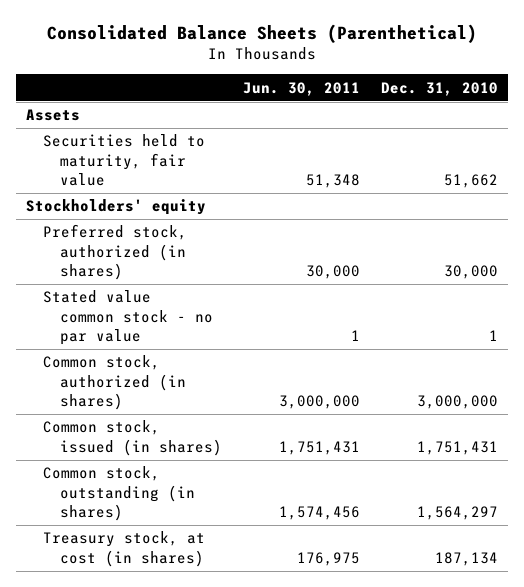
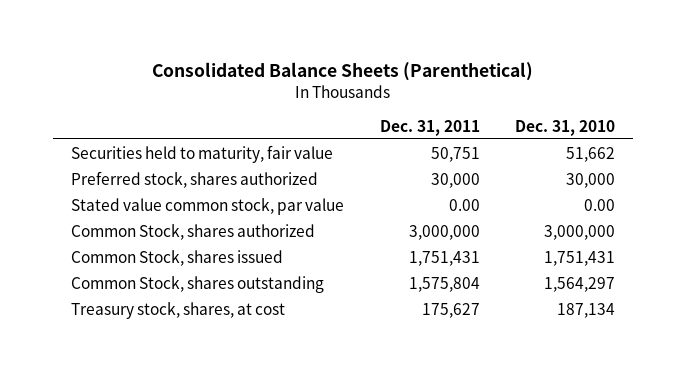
[242,81,360,96] Jun. 30, 2011 -> none
none -> [379,119,480,136] Dec. 31, 2011
[26,109,81,122] Assets -> none
[26,199,207,216] Stockholders' equity -> none
[43,224,188,281] Preferred stock, authorized (in shares) -> [70,170,318,188] Preferred stock, shares authorized
[43,290,213,346] Stated value common stock - no par value -> [70,197,344,215] Stated value common stock, par value
[488,330,498,342] 1 -> [584,198,616,211] 0.00
[43,355,186,411] Common stock, authorized (in shares) -> [70,223,315,240] Common Stock, shares authorized
[43,420,222,456] Common stock, issued (in shares) -> [70,249,283,266] Common Stock, shares issued
[43,466,195,522] Common stock, outstanding (in shares) -> [70,275,324,293] Common Stock, shares outstanding
[43,531,206,567] Treasury stock, at cost (in shares) -> [70,301,285,319] Treasury stock, shares, at cost

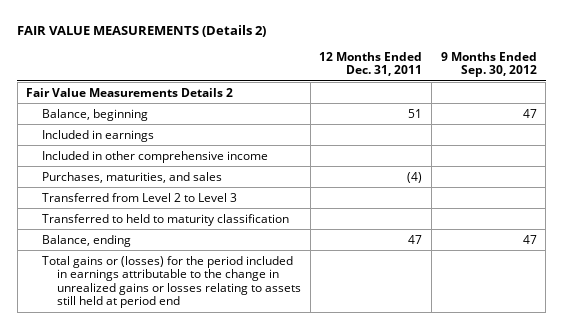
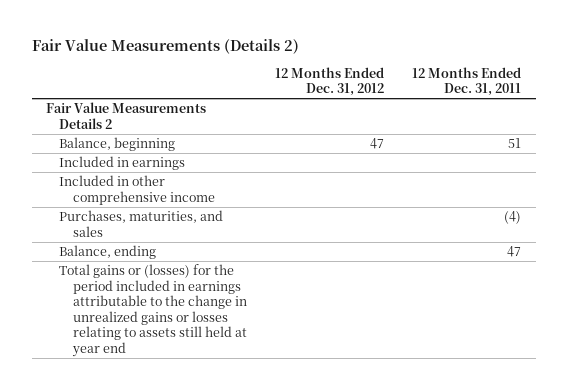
[17,24,267,37] FAIR VALUE MEASUREMENTS (Details 2) -> [31,39,299,55] Fair Value Measurements (Details 2)
[440,51,537,78] 9 Months Ended Sep. 30, 2012 -> none
none -> [275,66,385,97] 12 Months Ended Dec. 31, 2012
[41,192,237,202] Transferred from Level 2 to Level 3 -> none
[41,213,289,226] Transferred to held to maturity classification -> none
[41,255,302,309] Total gains or (losses) for the period included in earnings attributable to the change in unrealized gains or losses relating to assets still held at period end -> [59,264,247,358] Total gains or (losses) for the period included in earnings attributable to the change in unrealized gains or losses relating to assets still held at year end

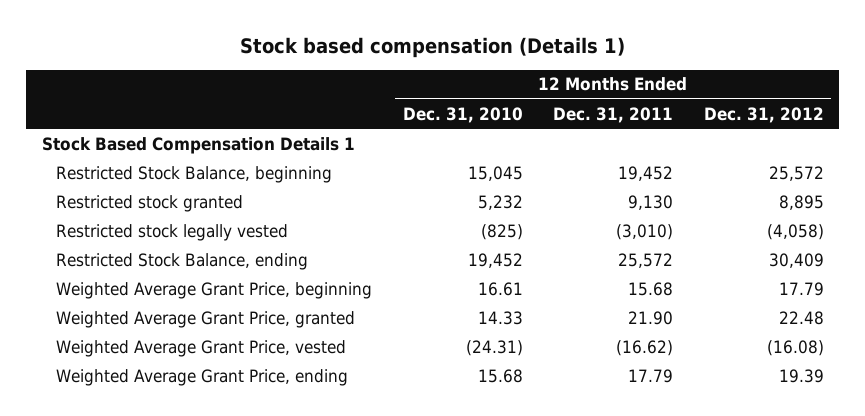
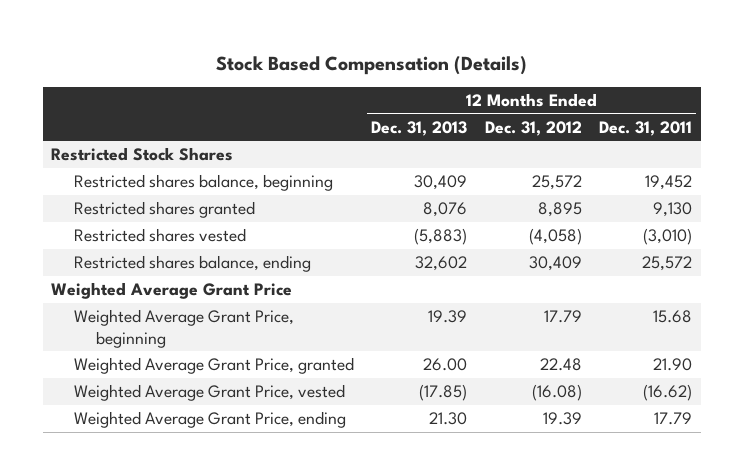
[239,36,625,58] Stock based compensation (Details 1) -> [215,55,527,75] Stock Based Compensation (Details)
[402,106,523,123] Dec. 31, 2010 -> none
none -> [371,120,468,136] Dec. 31, 2013
[41,136,355,154] Stock Based Compensation Details 1 -> none
none -> [51,147,234,162] Restricted Stock Shares
[56,165,333,183] Restricted Stock Balance, beginning -> [73,174,333,192] Restricted shares balance, beginning
[56,194,244,212] Restricted stock granted -> [73,201,255,219] Restricted shares granted
[56,223,289,241] Restricted stock legally vested -> [73,228,246,243] Restricted shares vested
[56,252,309,270] Restricted Stock Balance, ending -> [73,255,311,273] Restricted shares balance, ending
none -> [51,282,293,300] Weighted Average Grant Price

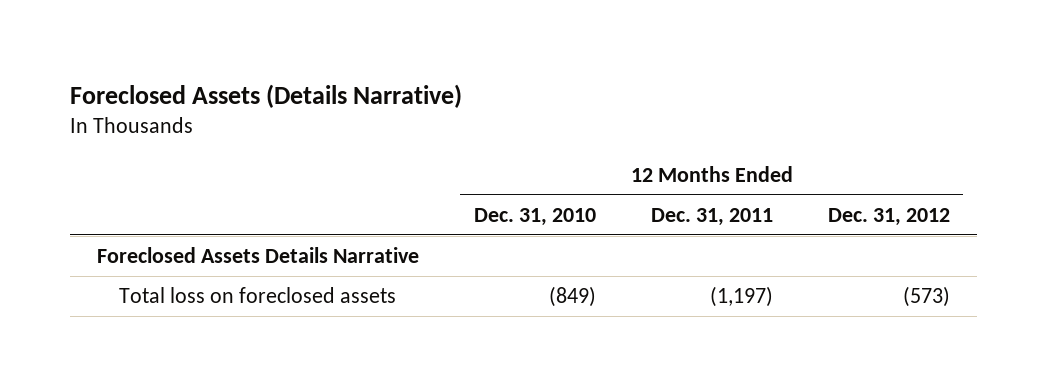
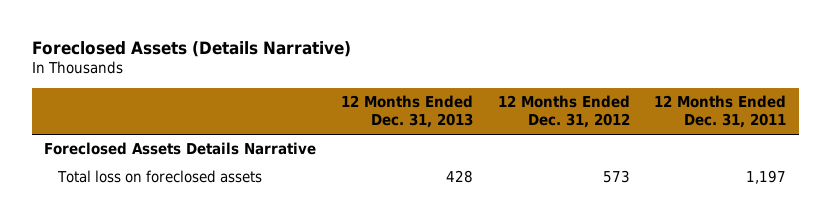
[473,207,596,226] Dec. 31, 2010 -> none
none -> [340,95,473,129] 12 Months Ended Dec. 31, 2013
[709,285,773,307] (1,197) -> [746,170,787,185] 1,197
[902,285,950,307] (573) -> [602,170,630,184] 573

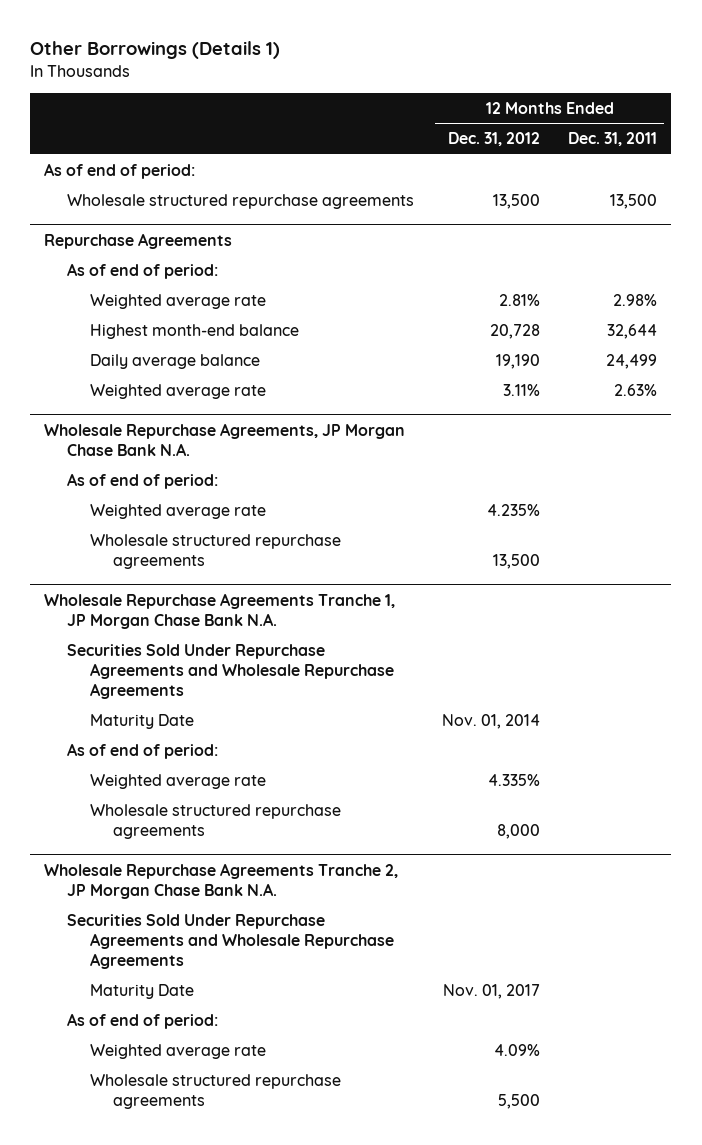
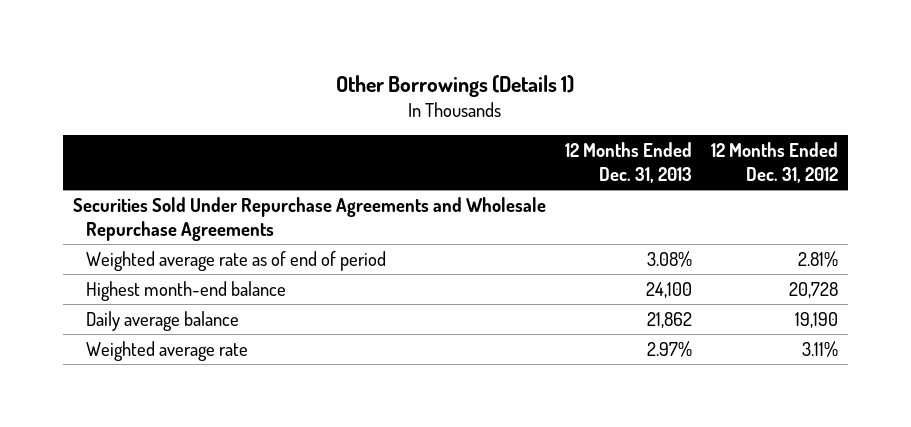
[568,132,658,147] Dec. 31, 2011 -> none
none -> [564,142,692,184] 12 Months Ended Dec. 31, 2013
[44,162,196,179] As of end of period: -> none
[67,193,415,209] Wholesale structured repurchase agreements -> none
[44,232,233,249] Repurchase Agreements -> none
[67,262,219,279] As of end of period: -> none
none -> [72,196,546,241] Securities Sold Under Repurchase Agreements and Wholesale Repurchase Agreements
[89,293,266,309] Weighted average rate -> [85,250,386,271] Weighted average rate as of end of period
[44,422,406,456] Wholesale Repurchase Agreements, JP Morgan Chase Bank N.A. -> none
[67,472,219,489] As of end of period: -> none
[89,503,266,519] Weighted average rate -> none
[89,533,341,569] Wholesale structured repurchase agreements -> none
[44,592,396,629] Wholesale Repurchase Agreements Tranche 1, JP Morgan Chase Bank N.A. -> none
[67,643,394,699] Securities Sold Under Repurchase Agreements and Wholesale Repurchase Agreements -> none
[89,713,194,729] Maturity Date -> none
[67,742,219,759] As of end of period: -> none
[89,773,266,789] Weighted average rate -> none
[89,803,341,839] Wholesale structured repurchase agreements -> none
[44,862,399,899] Wholesale Repurchase Agreements Tranche 2, JP Morgan Chase Bank N.A. -> none
[67,913,394,969] Securities Sold Under Repurchase Agreements and Wholesale Repurchase Agreements -> none
[89,983,194,999] Maturity Date -> none
[67,1012,219,1029] As of end of period: -> none
[89,1043,266,1059] Weighted average rate -> none
[89,1073,341,1109] Wholesale structured repurchase agreements -> none

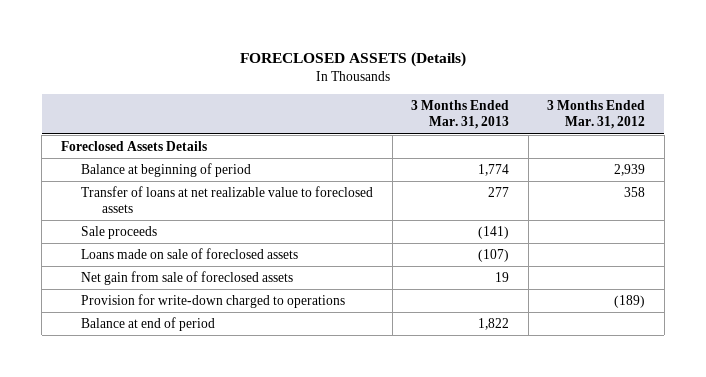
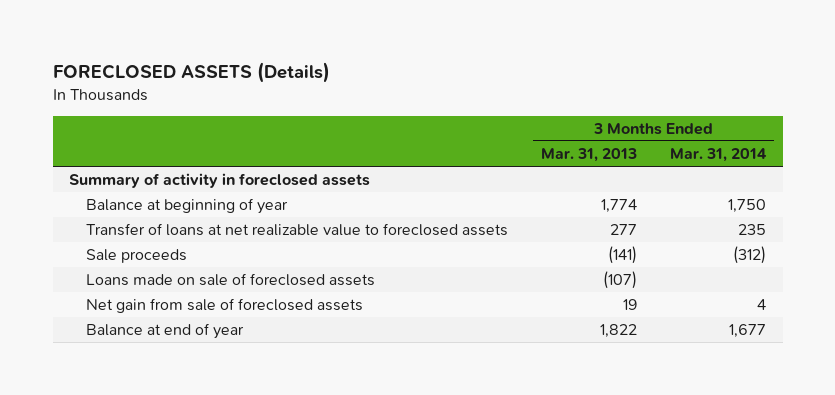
[547,100,646,130] 3 Months Ended Mar. 31, 2012 -> none
none -> [670,148,768,163] Mar. 31, 2014
[60,141,207,152] Foreclosed Assets Details -> none
none -> [69,173,371,189] Summary of activity in foreclosed assets
[81,163,252,178] Balance at beginning of period -> [86,198,289,215] Balance at beginning of year
[81,294,346,309] Provision for write-down charged to operations -> none
[81,317,216,332] Balance at end of period -> [86,323,245,340] Balance at end of year

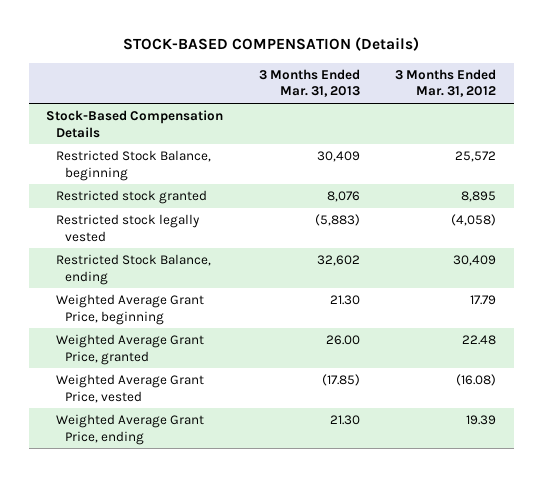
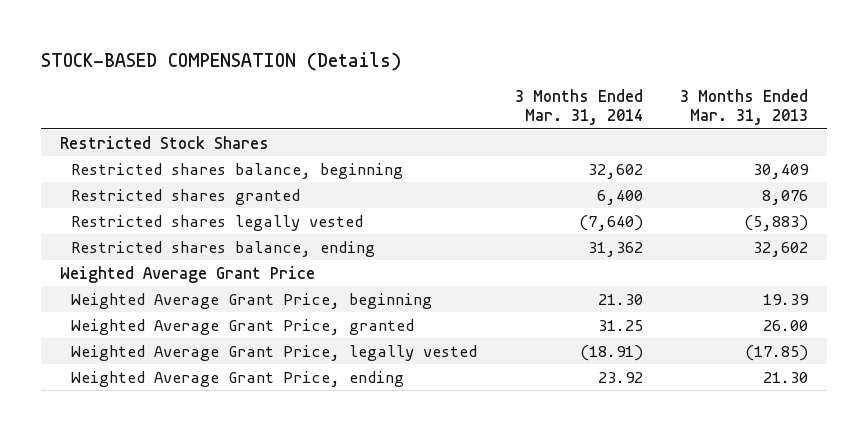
[395,68,497,98] 3 Months Ended Mar. 31, 2012 -> none
none -> [514,88,643,125] 3 Months Ended Mar. 31, 2014
[46,110,224,138] Stock-Based Compensation Details -> none
none -> [59,135,269,149] Restricted Stock Shares
[55,150,211,181] Restricted Stock Balance, beginning -> [71,162,404,179] Restricted shares balance, beginning
[55,190,207,205] Restricted stock granted -> [71,188,301,205] Restricted shares granted
[55,214,200,242] Restricted stock legally vested -> [71,214,364,231] Restricted shares legally vested
[55,254,211,285] Restricted Stock Balance, ending -> [71,240,376,257] Restricted shares balance, ending
none -> [59,265,315,283] Weighted Average Grant Price
[329,295,360,306] 21.30 -> [763,293,810,305] 19.39
[55,374,204,403] Weighted Average Grant Price, vested -> [71,344,478,361] Weighted Average Grant Price, legally vested

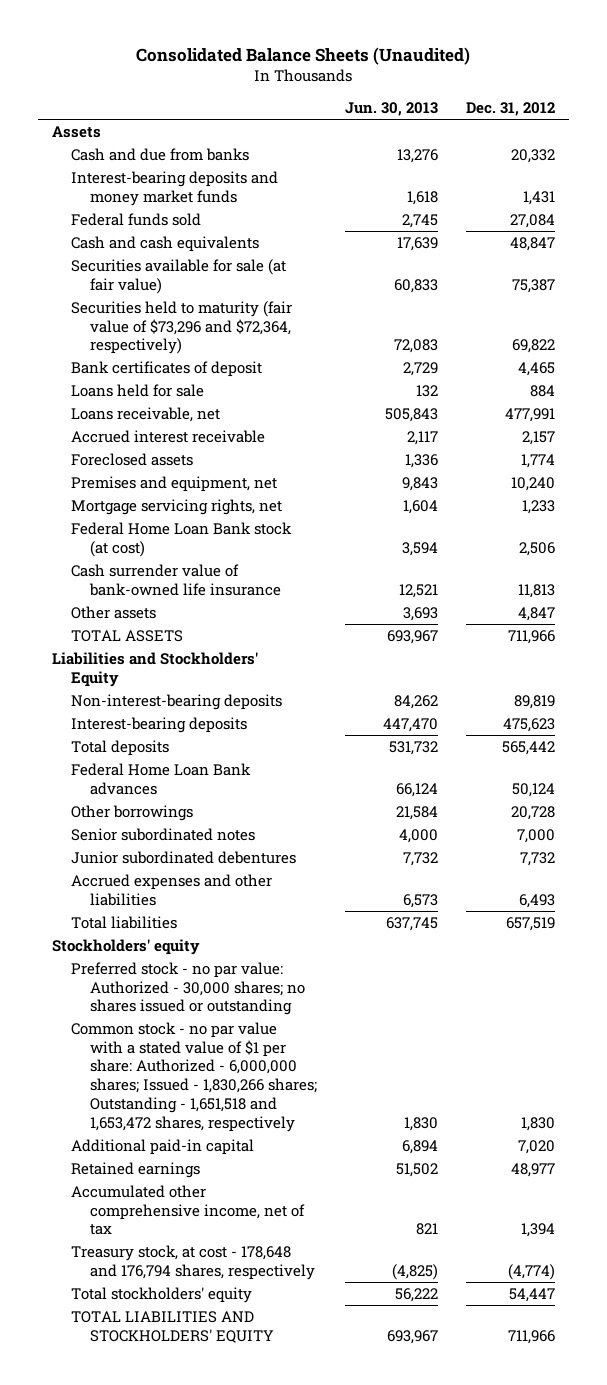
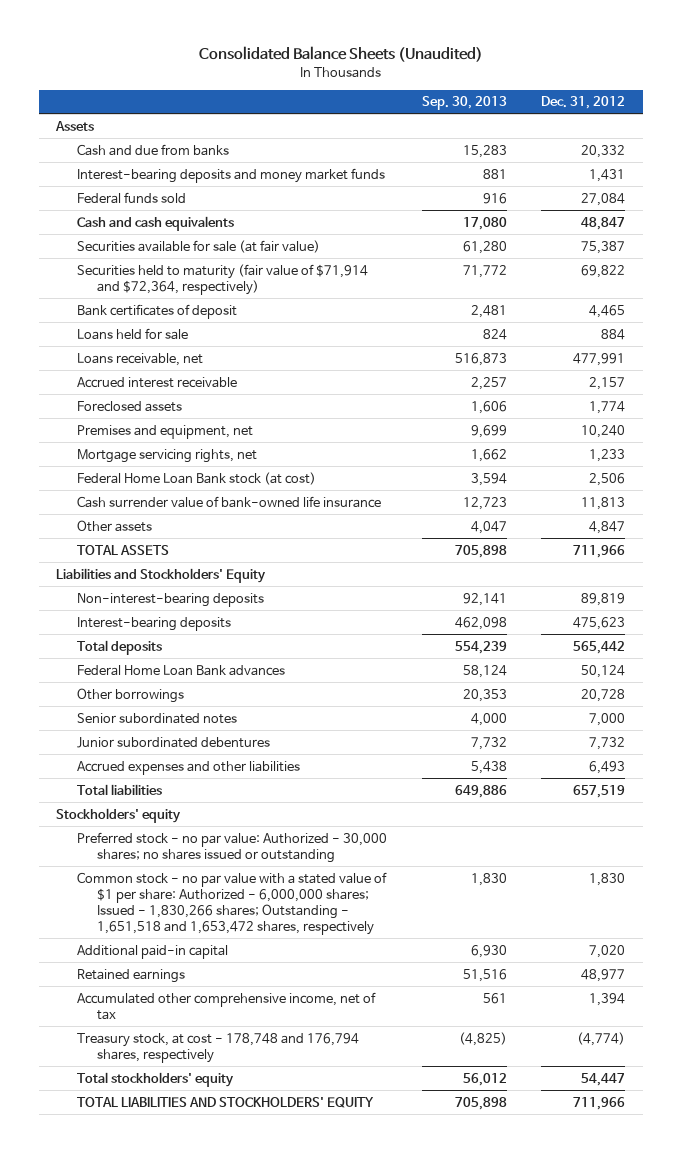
[344,102,438,117] Jun. 30, 2013 -> none
none -> [421,96,507,111] Sep. 30, 2013
[70,300,292,355] Securities held to maturity (fair value of $73,296 and $72,364, respectively) -> [76,263,368,295] Securities held to maturity (fair value of $71,914 and $72,364, respectively)
[70,1244,315,1280] Treasury stock, at cost - 178,648 and 176,794 shares, respectively -> [76,1032,359,1063] Treasury stock, at cost - 178,748 and 176,794 shares, respectively

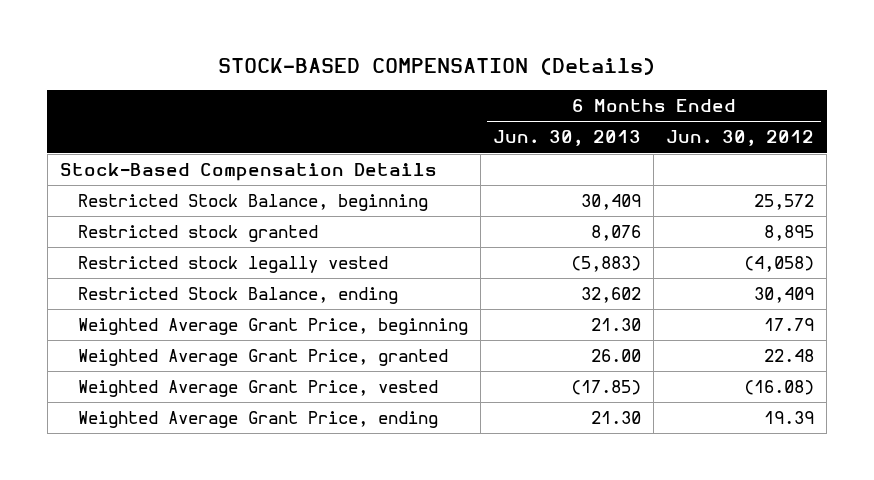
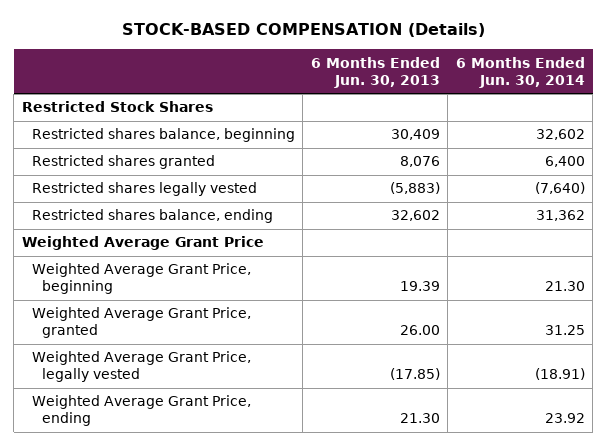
[666,130,815,147] Jun. 30, 2012 -> none
none -> [455,56,585,88] 6 Months Ended Jun. 30, 2014
[59,163,437,182] Stock-Based Compensation Details -> none
none -> [21,101,213,113] Restricted Stock Shares
[77,194,428,212] Restricted Stock Balance, beginning -> [31,128,295,143] Restricted shares balance, beginning
[77,225,318,243] Restricted stock granted -> [31,155,215,170] Restricted shares granted
[77,256,388,274] Restricted stock legally vested -> [31,182,257,197] Restricted shares legally vested
[77,287,398,305] Restricted Stock Balance, ending -> [31,209,273,224] Restricted shares balance, ending
none -> [21,236,264,251] Weighted Average Grant Price
[591,318,642,332] 21.30 -> [399,281,440,292] 19.39
[77,380,438,398] Weighted Average Grant Price, vested -> [31,351,251,383] Weighted Average Grant Price, legally vested

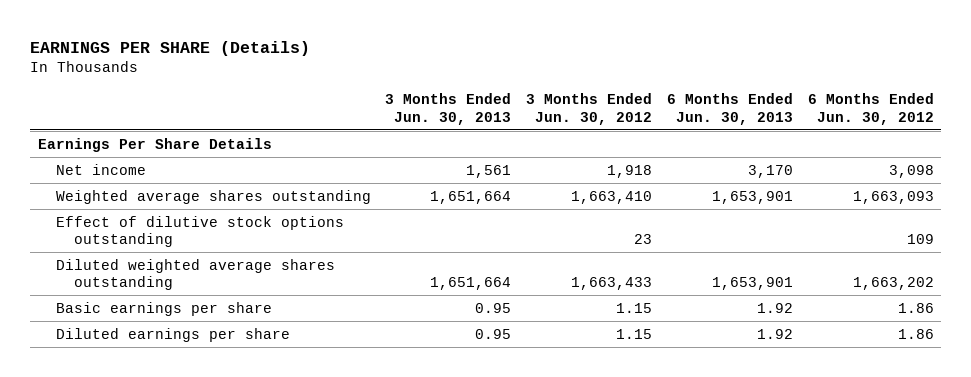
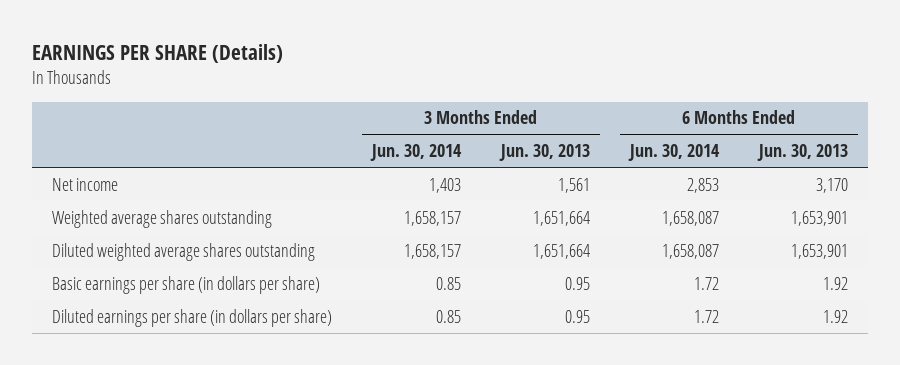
[526,93,653,125] 3 Months Ended Jun. 30, 2012 -> none
[807,93,934,125] 6 Months Ended Jun. 30, 2012 -> none
none -> [370,144,463,162] Jun. 30, 2014
none -> [628,144,721,162] Jun. 30, 2014
[37,137,272,152] Earnings Per Share Details -> none
[55,215,344,248] Effect of dilutive stock options outstanding -> none
[55,301,272,316] Basic earnings per share -> [52,275,321,294] Basic earnings per share (in dollars per share)
[55,327,290,342] Diluted earnings per share -> [52,308,333,327] Diluted earnings per share (in dollars per share)

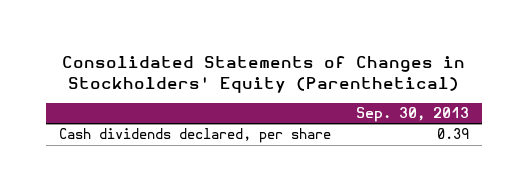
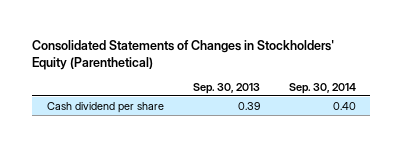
none -> [288,82,356,94] Sep. 30, 2014
[58,128,331,144] Cash dividends declared, per share -> [46,101,164,113] Cash dividend per share

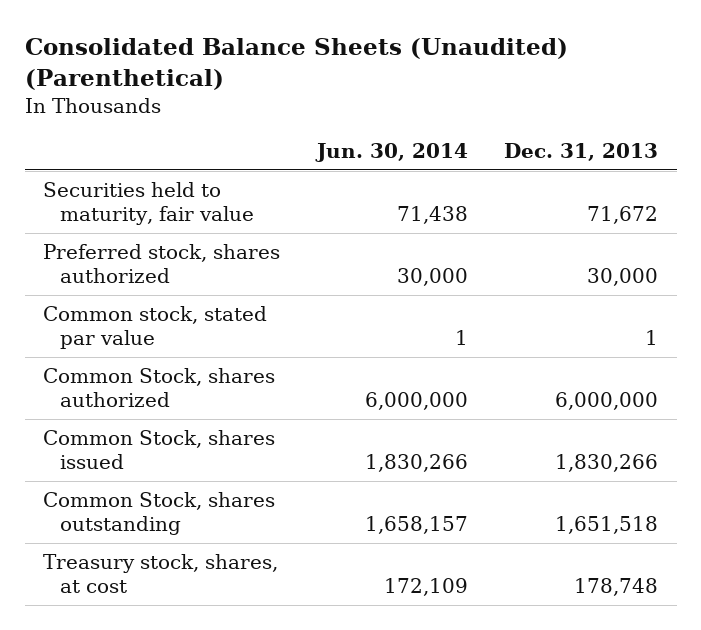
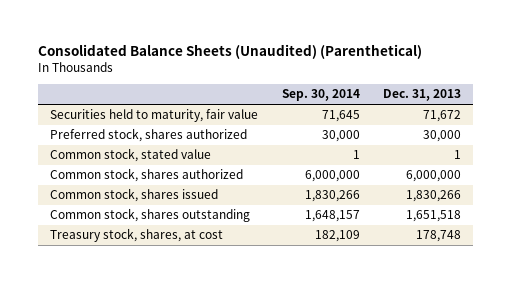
[314,143,468,163] Jun. 30, 2014 -> none
none -> [281,89,360,102] Sep. 30, 2014
[42,305,267,350] Common stock, stated par value -> [49,148,211,163] Common stock, stated value
[42,367,275,408] Common Stock, shares authorized -> [49,168,243,183] Common stock, shares authorized
[42,429,275,470] Common Stock, shares issued -> [49,188,218,203] Common stock, shares issued
[42,491,275,536] Common Stock, shares outstanding -> [49,208,250,223] Common stock, shares outstanding

